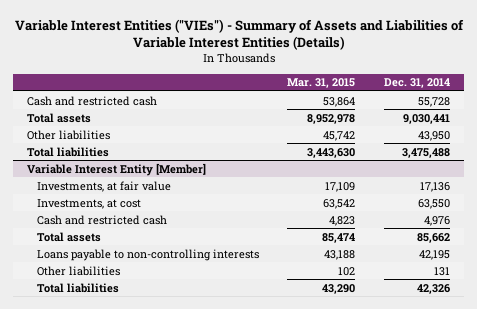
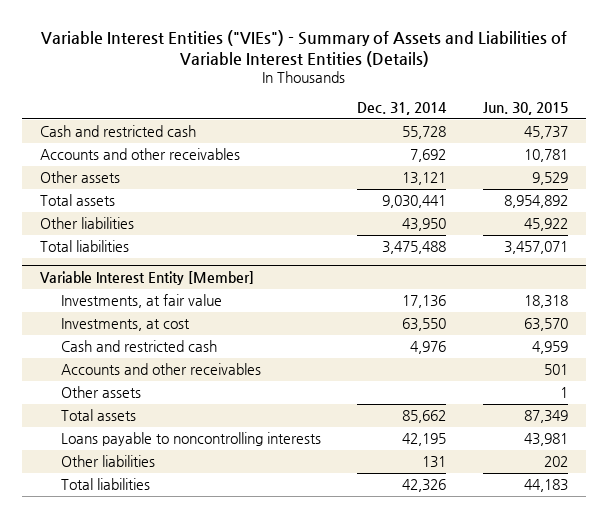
[287,78,356,89] Mar. 31, 2015 -> none
none -> [482,101,568,115] Jun. 30, 2015
none -> [40,148,241,161] Accounts and other receivables
none -> [40,171,121,184] Other assets
none -> [60,363,261,376] Accounts and other receivables
none -> [60,386,141,399] Other assets
[36,248,259,261] Loans payable to non-controlling interests -> [60,432,321,447] Loans payable to noncontrolling interests

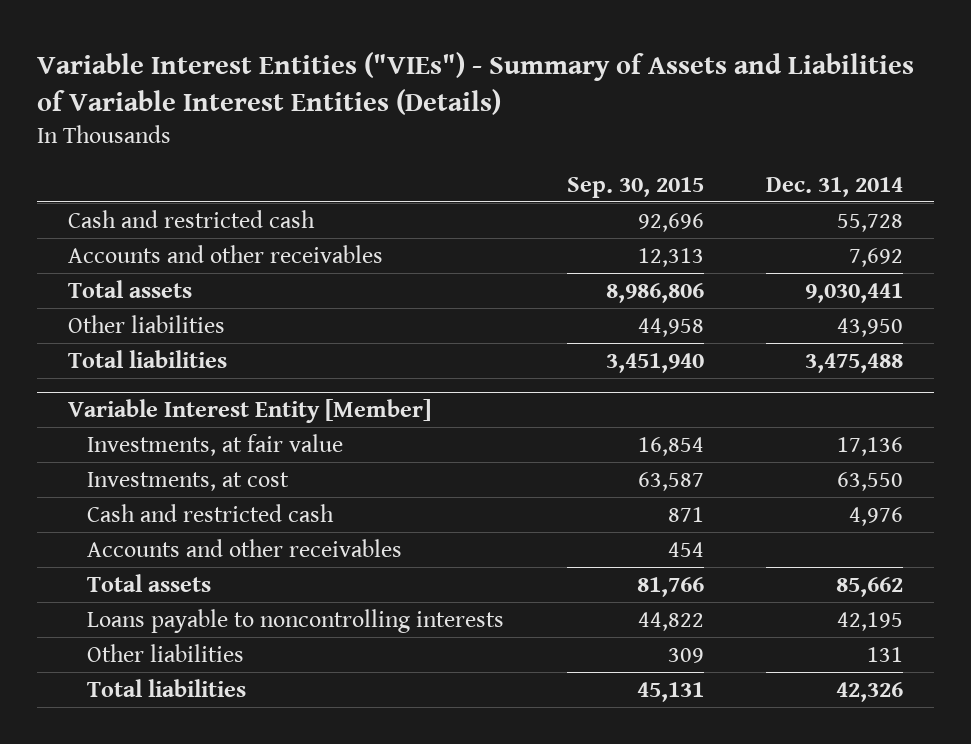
[482,101,568,115] Jun. 30, 2015 -> none
none -> [566,176,704,198] Sep. 30, 2015
[40,171,121,184] Other assets -> none
[60,386,141,399] Other assets -> none

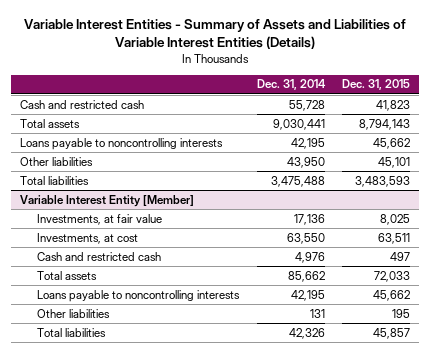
[36,51,914,115] Variable Interest Entities ("VIEs") - Summary of Assets and Liabilities of Variable Interest Entities (Details) -> [24,19,407,50] Variable Interest Entities - Summary of Assets and Liabilities of Variable Interest Entities (Details)
[566,176,704,198] Sep. 30, 2015 -> none
none -> [342,79,411,91] Dec. 31, 2015
[67,244,383,263] Accounts and other receivables -> none
none -> [20,137,224,150] Loans payable to noncontrolling interests
[87,538,403,557] Accounts and other receivables -> none

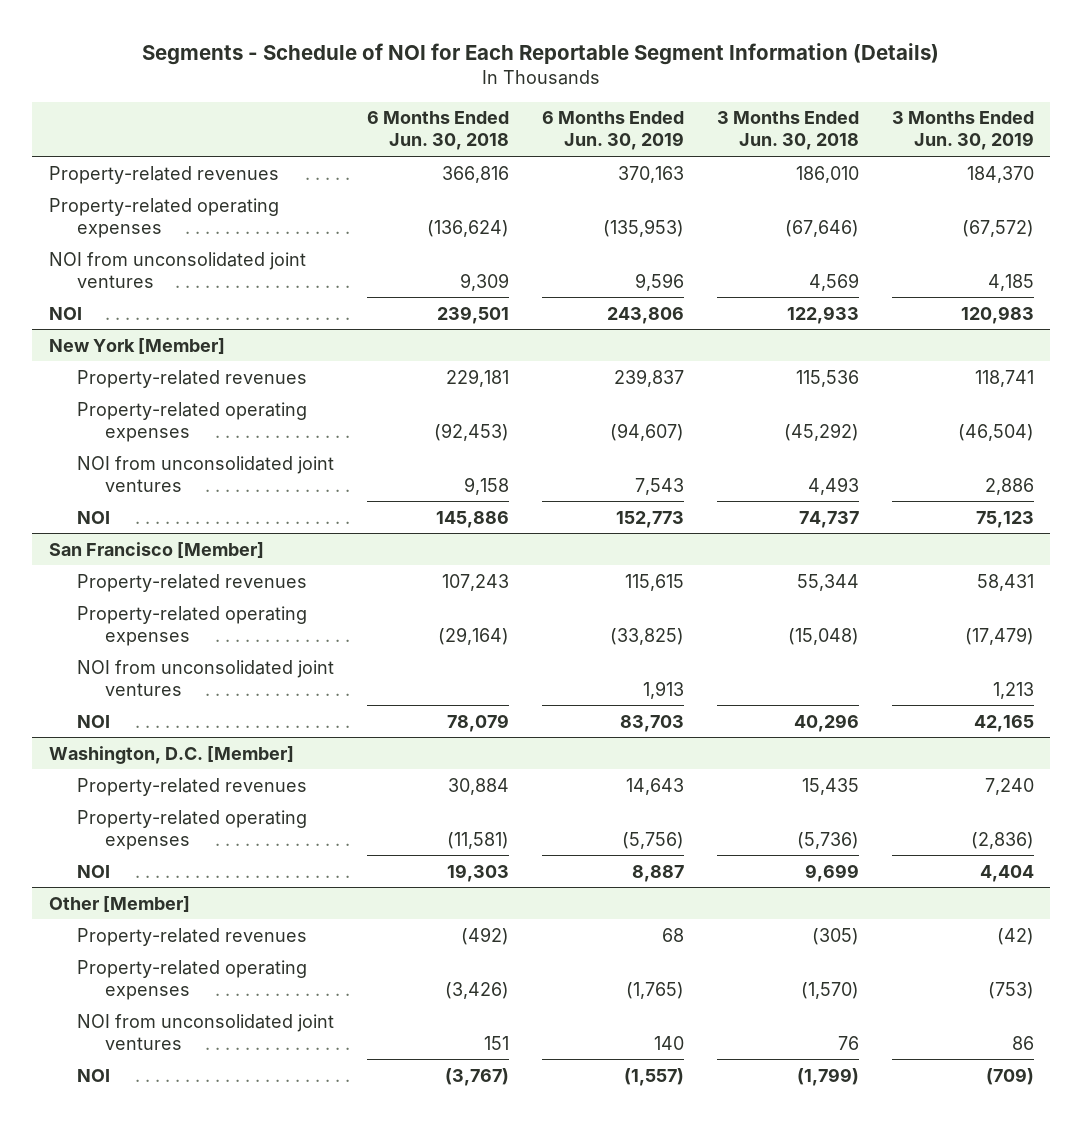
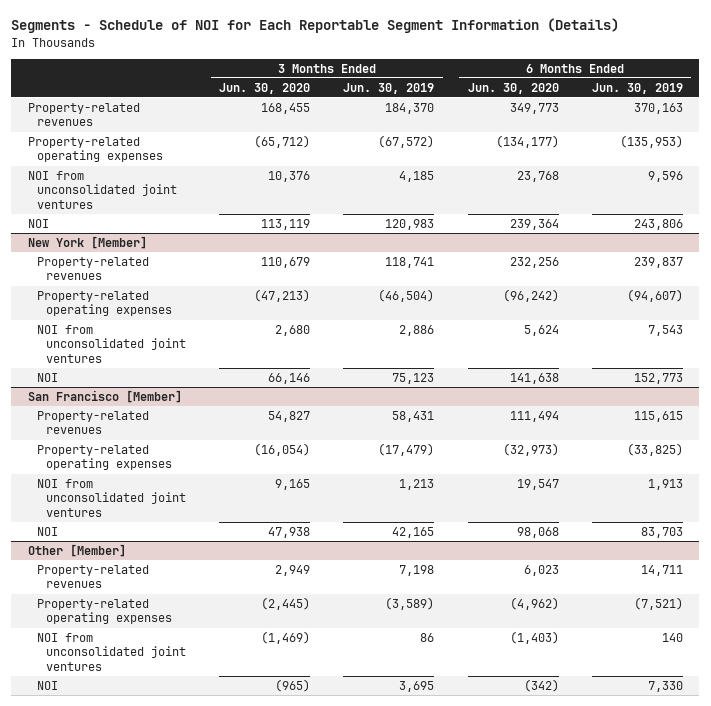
[366,111,509,151] 6 Months Ended Jun. 30, 2018 -> none
[716,111,859,151] 3 Months Ended Jun. 30, 2018 -> none
none -> [219,82,311,94] Jun. 30, 2020
none -> [467,82,559,94] Jun. 30, 2020
[48,745,294,764] Washington, D.C. [Member] -> none
[76,777,307,796] Property-related revenues -> none
[76,809,307,850] Property-related operating expenses -> none
[76,864,110,878] NOI -> none
[661,927,684,942] 68 -> [640,564,683,576] 14,711
[996,927,1034,945] (42) -> [399,564,435,576] 7,198
[625,981,684,999] (1,765) -> [633,596,683,610] (7,521)
[987,981,1034,999] (753) -> [385,596,435,610] (3,589)
[623,1067,684,1086] (1,557) -> [647,680,683,692] 7,330
[985,1067,1034,1085] (709) -> [399,680,435,692] 3,695

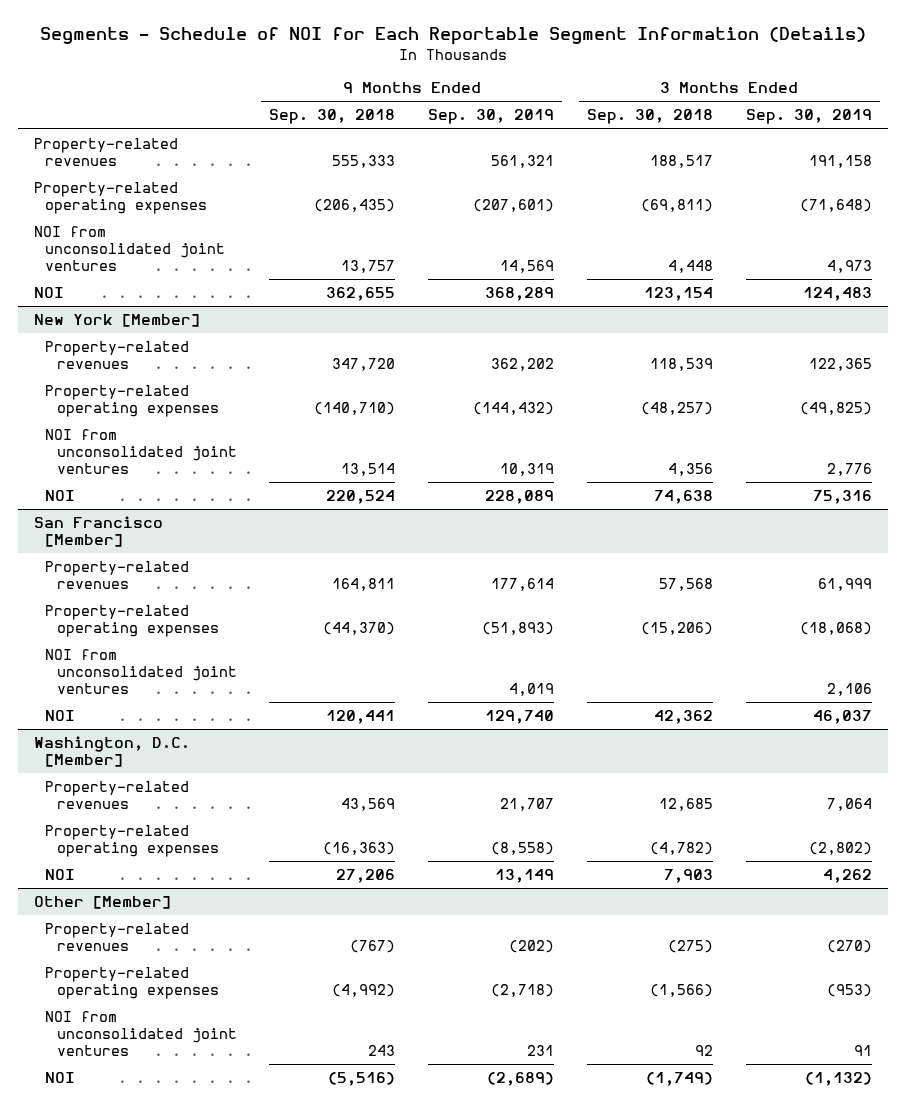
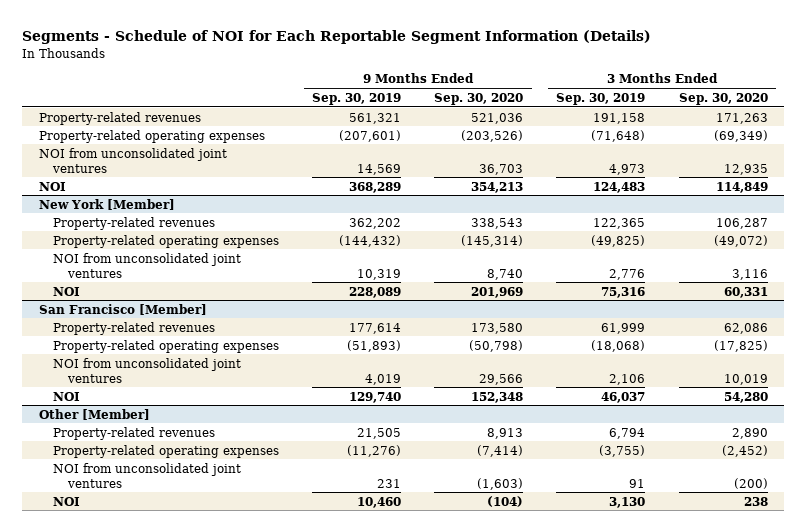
[269,109,396,125] Sep. 30, 2018 -> none
[586,109,713,125] Sep. 30, 2018 -> none
none -> [434,92,524,105] Sep. 30, 2020
none -> [678,92,768,105] Sep. 30, 2020
[34,736,191,768] Washington, D.C. [Member] -> none
[45,781,190,810] Property-related revenues -> none
[45,825,219,858] Property-related operating expenses -> none
[45,869,76,881] NOI -> none
[509,940,555,954] (202) -> [357,427,402,439] 21,505
[826,940,872,954] (270) -> [609,427,646,439] 6,794
[491,984,555,998] (2,718) -> [347,444,402,457] (11,276)
[826,984,872,998] (953) -> [599,444,646,457] (3,755)
[487,1072,555,1087] (2,689) -> [357,496,402,508] 10,460
[804,1072,872,1087] (1,132) -> [609,496,646,508] 3,130

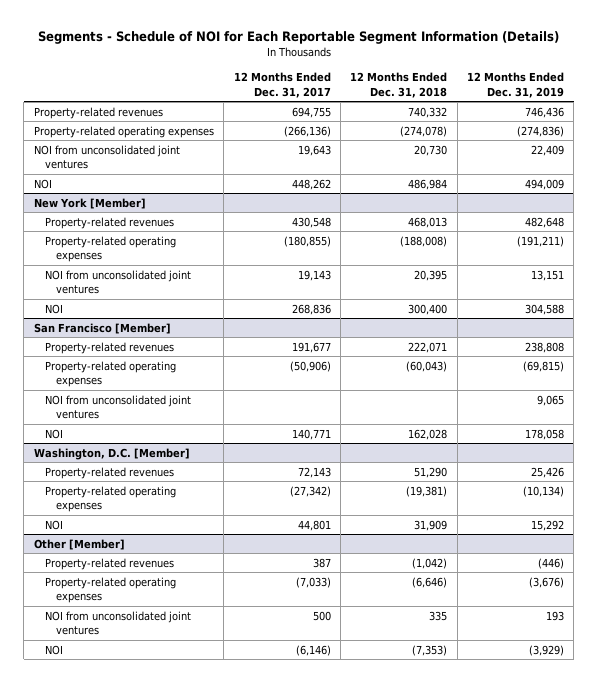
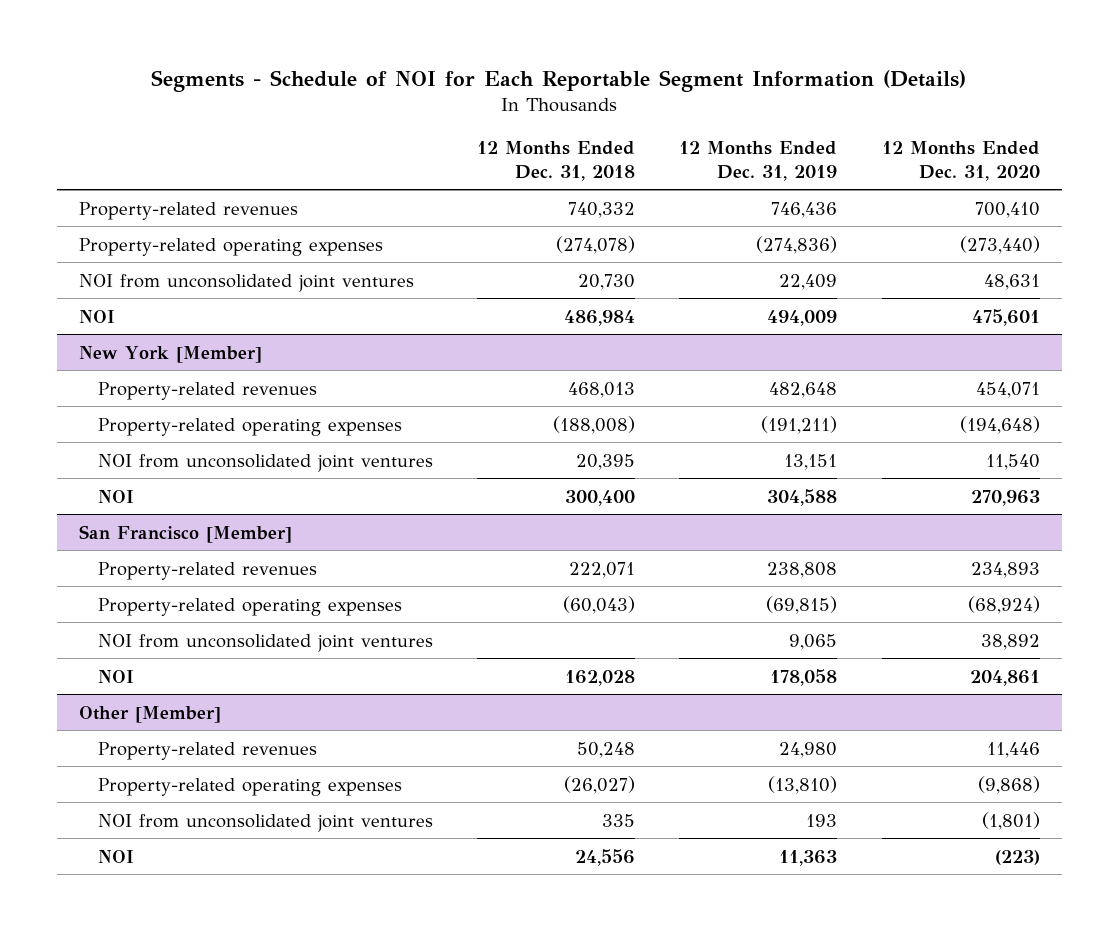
[233,72,331,98] 12 Months Ended Dec. 31, 2017 -> none
none -> [881,141,1040,181] 12 Months Ended Dec. 31, 2020
[33,447,190,460] Washington, D.C. [Member] -> none
[44,466,174,479] Property-related revenues -> none
[44,485,176,513] Property-related operating expenses -> none
[44,519,63,530] NOI -> none
[412,557,448,569] (1,042) -> [577,741,636,758] 50,248
[537,557,564,569] (446) -> [779,741,838,758] 24,980
[412,576,448,588] (6,646) -> [564,775,636,794] (26,027)
[528,576,564,588] (3,676) -> [768,775,838,794] (13,810)
[412,644,448,656] (7,353) -> [575,848,636,866] 24,556
[528,644,564,656] (3,929) -> [779,849,838,866] 11,363

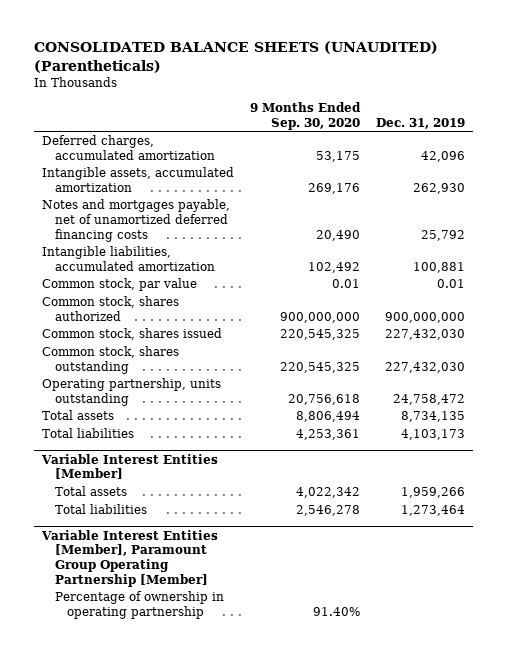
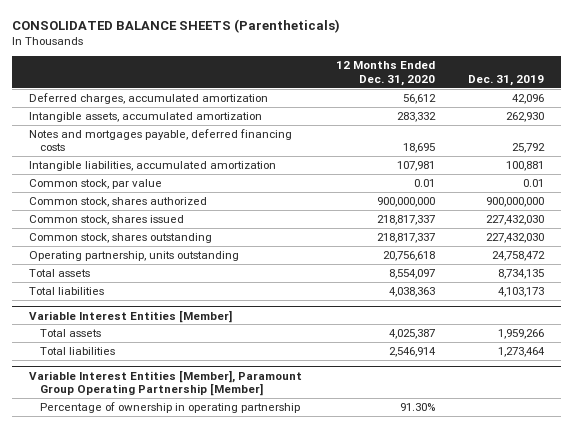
[33,41,438,73] CONSOLIDATED BALANCE SHEETS (UNAUDITED) (Parentheticals) -> [11,18,340,33] CONSOLIDATED BALANCE SHEETS (Parentheticals)
[249,101,361,130] 9 Months Ended Sep. 30, 2020 -> none
none -> [335,61,435,86] 12 Months Ended Dec. 31, 2020
[41,199,230,242] Notes and mortgages payable, net of unamortized deferred financing costs -> [28,128,292,152] Notes and mortgages payable, deferred financing costs

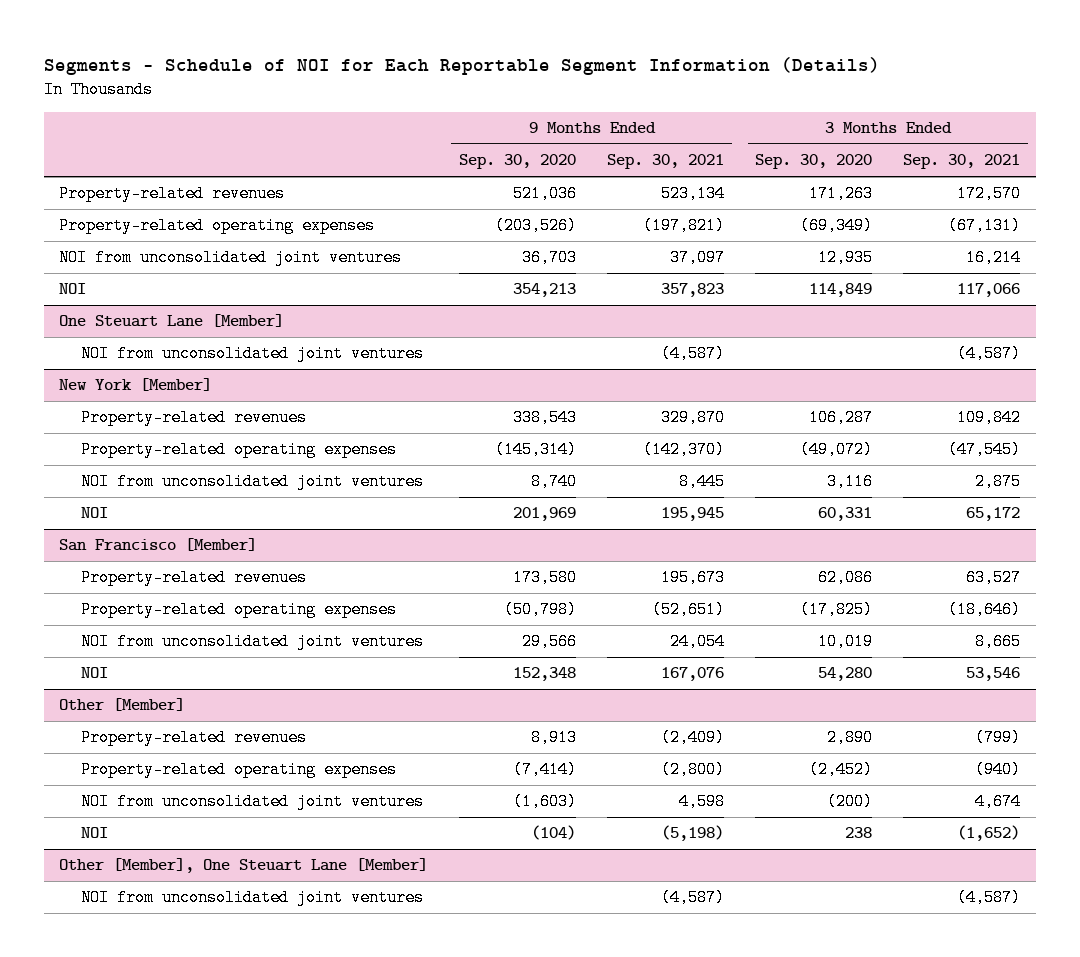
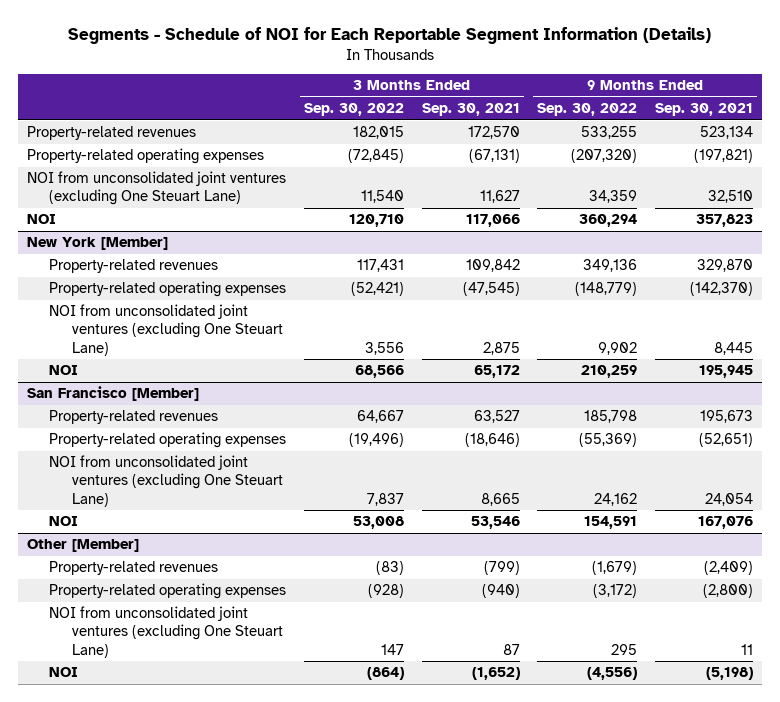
[459,154,577,170] Sep. 30, 2020 -> none
[755,154,873,170] Sep. 30, 2020 -> none
none -> [304,103,405,117] Sep. 30, 2022
none -> [537,103,638,117] Sep. 30, 2022
[59,249,403,267] NOI from unconsolidated joint ventures -> [27,171,287,206] NOI from unconsolidated joint ventures (excluding One Steuart Lane)
[670,249,726,267] 37,097 -> [708,190,754,204] 32,510
[966,249,1022,267] 16,214 -> [479,190,520,204] 11,627
[59,314,285,328] One Steuart Lane [Member] -> none
[80,345,424,363] NOI from unconsolidated joint ventures -> none
[80,473,424,491] NOI from unconsolidated joint ventures -> [49,304,283,356] NOI from unconsolidated joint ventures (excluding One Steuart Lane)
[80,633,424,651] NOI from unconsolidated joint ventures -> [49,455,283,507] NOI from unconsolidated joint ventures (excluding One Steuart Lane)
[80,793,424,811] NOI from unconsolidated joint ventures -> [49,606,283,658] NOI from unconsolidated joint ventures (excluding One Steuart Lane)
[679,793,726,811] 4,598 -> [741,643,754,655] 11
[975,793,1022,811] 4,674 -> [502,643,520,655] 87
[59,858,429,874] Other [Member], One Steuart Lane [Member] -> none
[80,889,424,907] NOI from unconsolidated joint ventures -> none

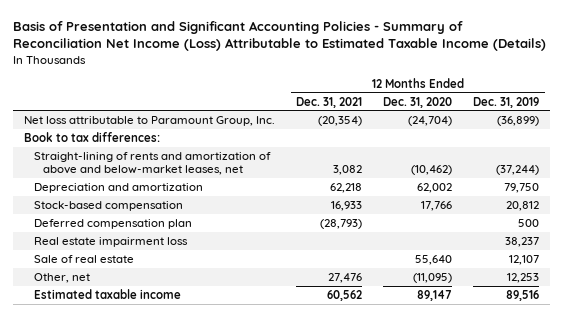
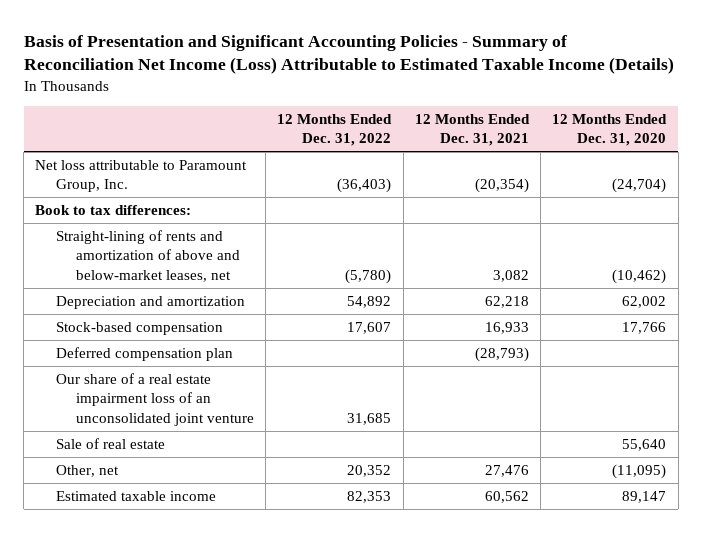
[473,96,540,108] Dec. 31, 2019 -> none
none -> [277,113,393,146] 12 Months Ended Dec. 31, 2022
[33,236,188,247] Real estate impairment loss -> [55,372,254,426] Our share of a real estate impairment loss of an unconsolidated joint venture

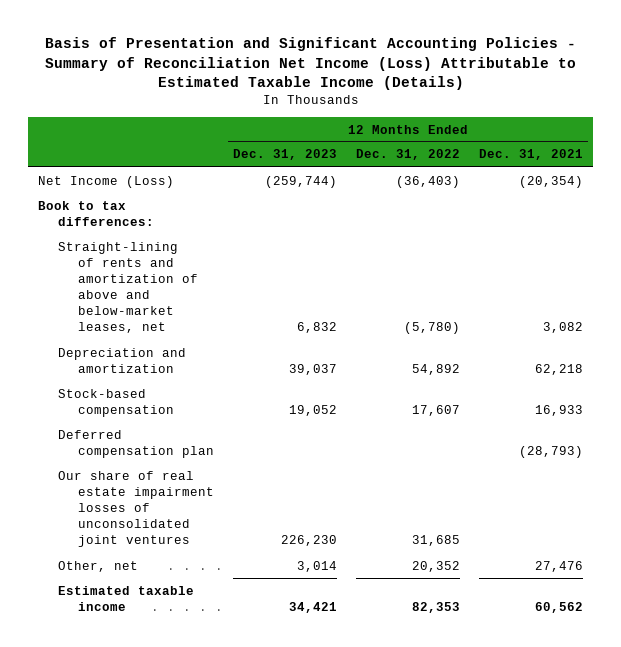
[552,113,668,146] 12 Months Ended Dec. 31, 2020 -> none
none -> [232,149,337,161] Dec. 31, 2023
[35,159,248,193] Net loss attributable to Paramount Group, Inc. -> [37,175,174,188] Net Income (Loss)
[55,437,165,449] Sale of real estate -> none
[55,372,254,426] Our share of a real estate impairment loss of an unconsolidated joint venture -> [57,470,214,548] Our share of real estate impairment losses of unconsolidated joint ventures

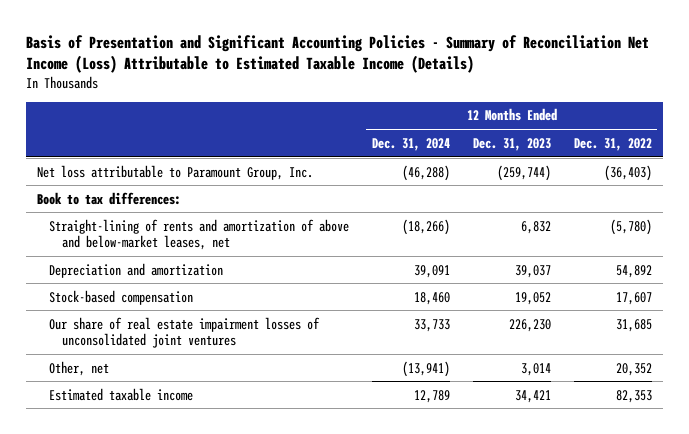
[479,149,584,161] Dec. 31, 2021 -> none
none -> [372,137,451,151] Dec. 31, 2024
[37,175,174,188] Net Income (Loss) -> [37,164,314,180] Net loss attributable to Paramount Group, Inc.
[57,429,214,458] Deferred compensation plan -> none

